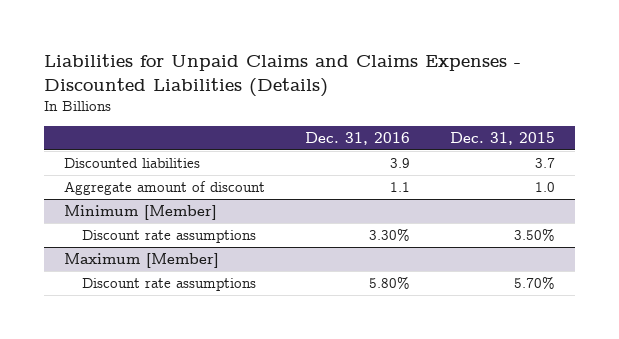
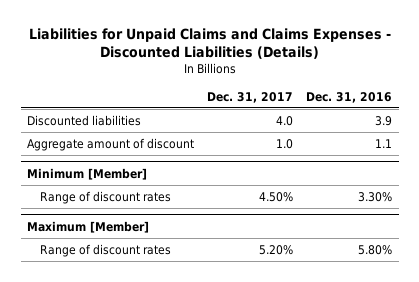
[450,132,556,146] Dec. 31, 2015 -> none
none -> [207,91,294,103] Dec. 31, 2017
[81,230,256,244] Discount rate assumptions -> [39,190,171,204] Range of discount rates
[81,278,256,292] Discount rate assumptions -> [39,243,171,257] Range of discount rates

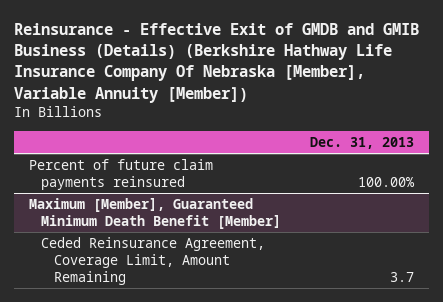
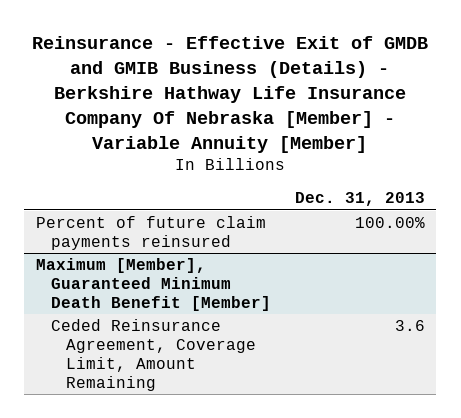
[14,23,420,103] Reinsurance - Effective Exit of GMDB and GMIB Business (Details) (Berkshire Hathway Life Insurance Company Of Nebraska [Member], Variable Annuity [Member]) -> [32,36,429,153] Reinsurance - Effective Exit of GMDB and GMIB Business (Details) - Berkshire Hathway Life Insurance Company Of Nebraska [Member] - Variable Annuity [Member]
[390,271,415,282] 3.7 -> [394,320,425,332] 3.6

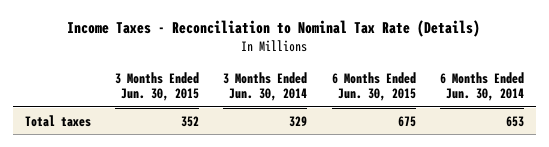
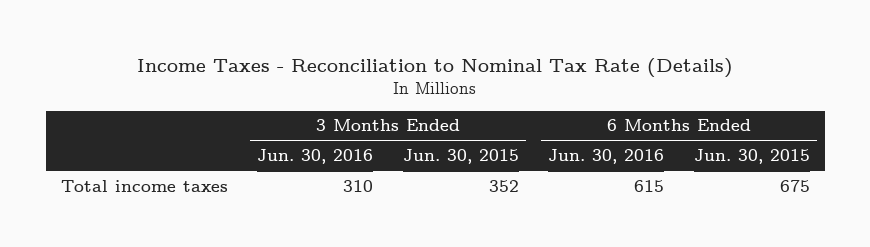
[223,71,308,102] 3 Months Ended Jun. 30, 2014 -> none
[440,71,525,102] 6 Months Ended Jun. 30, 2014 -> none
none -> [257,149,374,165] Jun. 30, 2016
none -> [548,149,665,165] Jun. 30, 2016
[24,114,91,127] Total taxes -> [60,179,228,192] Total income taxes

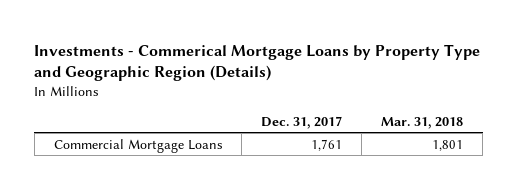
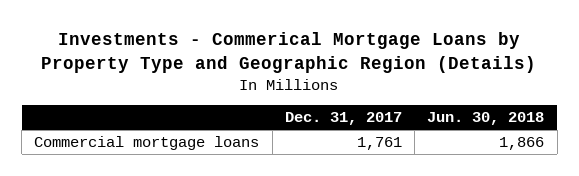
[381,116,464,129] Mar. 31, 2018 -> none
none -> [427,112,545,126] Jun. 30, 2018
[53,138,223,153] Commercial Mortgage Loans -> [34,135,260,150] Commercial mortgage loans

